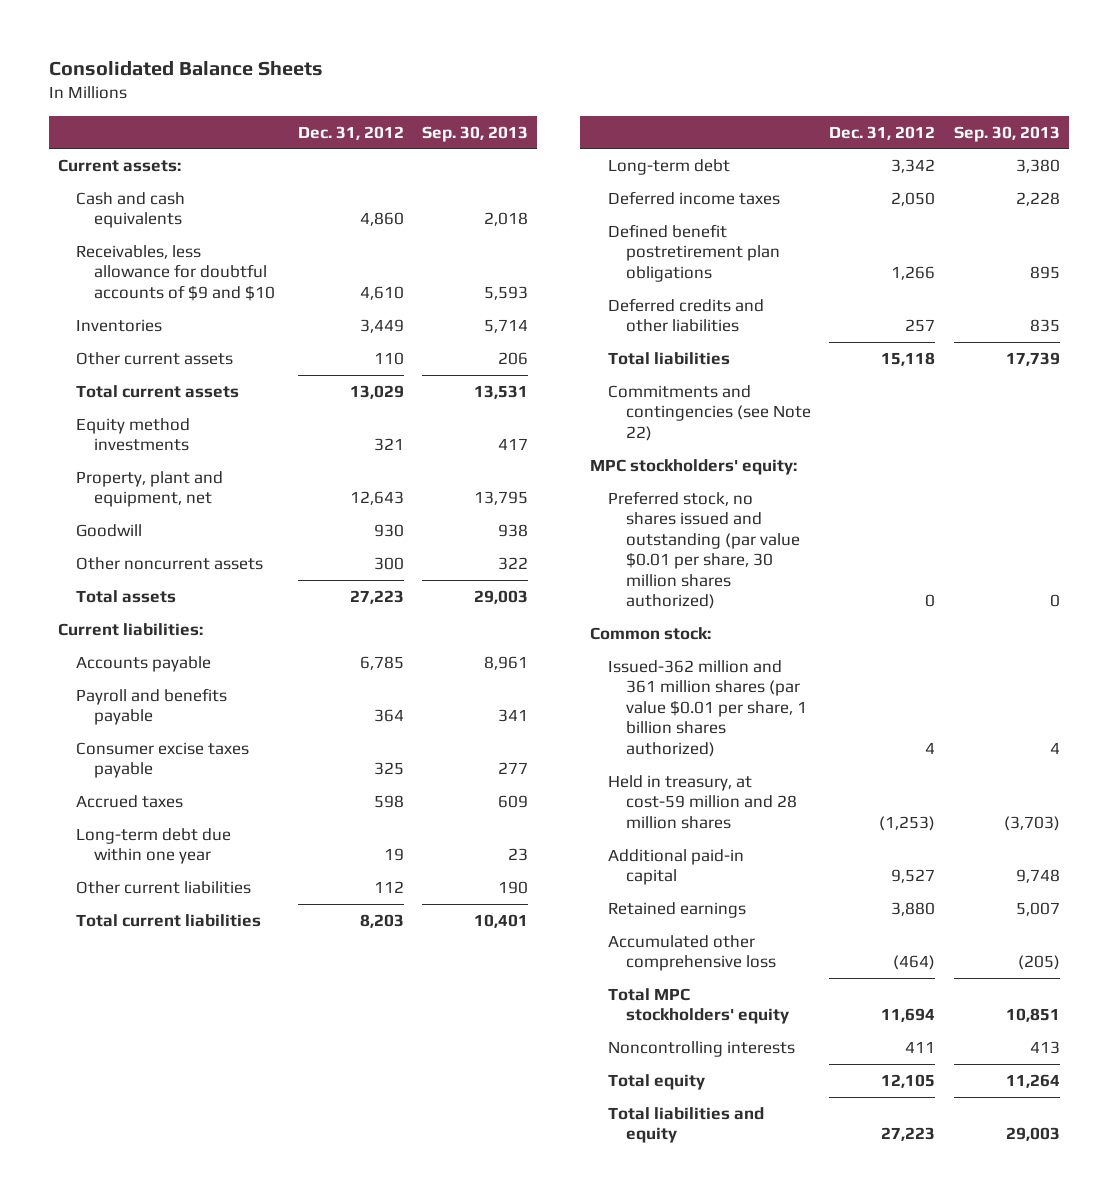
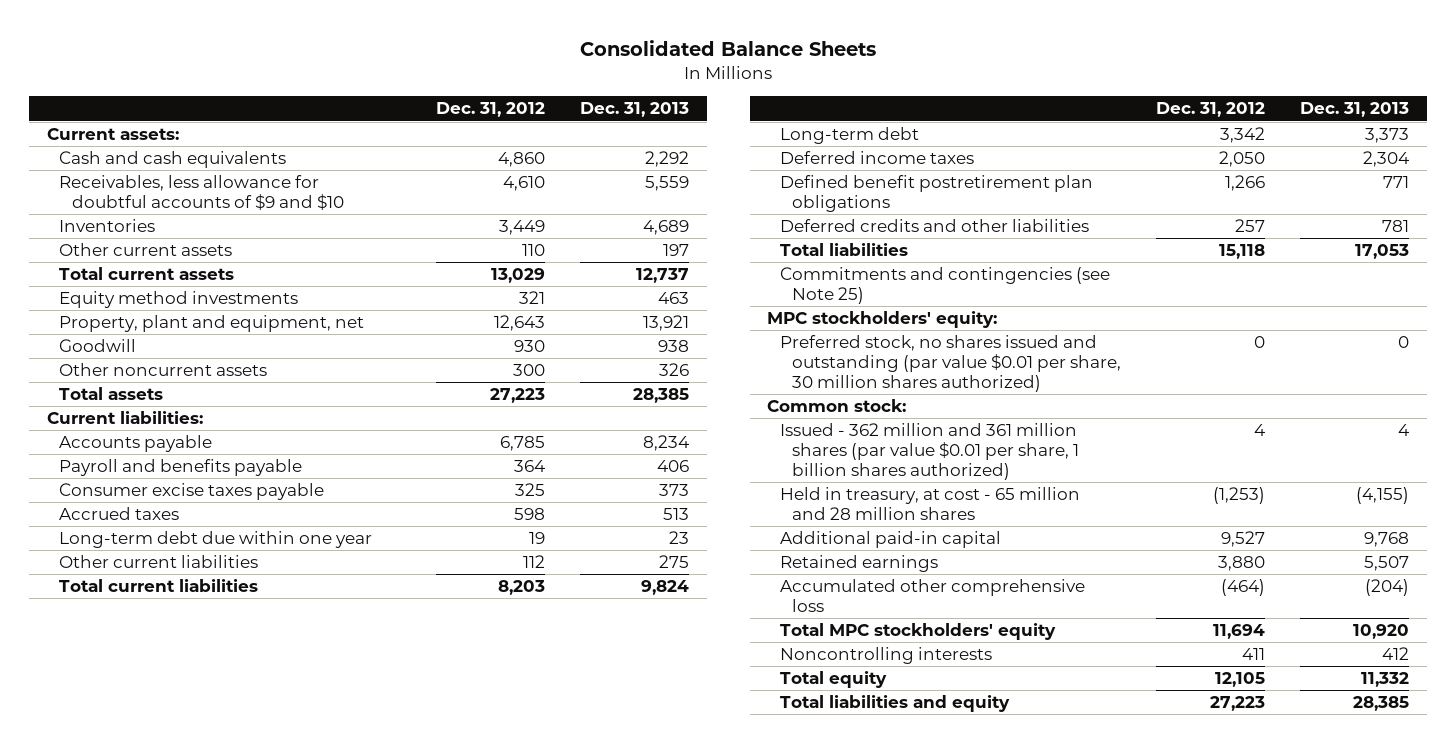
[422,125,529,142] Sep. 30, 2013 -> none
none -> [580,102,690,118] Dec. 31, 2013
[607,384,811,441] Commitments and contingencies (see Note 22) -> [779,267,1110,305] Commitments and contingencies (see Note 25)
[607,659,807,757] Issued-362 million and 361 million shares (par value $0.01 per share, 1 billion shares authorized) -> [779,423,1080,480] Issued - 362 million and 361 million shares (par value $0.01 per share, 1 billion shares authorized)
[607,774,797,829] Held in treasury, at cost-59 million and 28 million shares -> [779,487,1080,521] Held in treasury, at cost - 65 million and 28 million shares

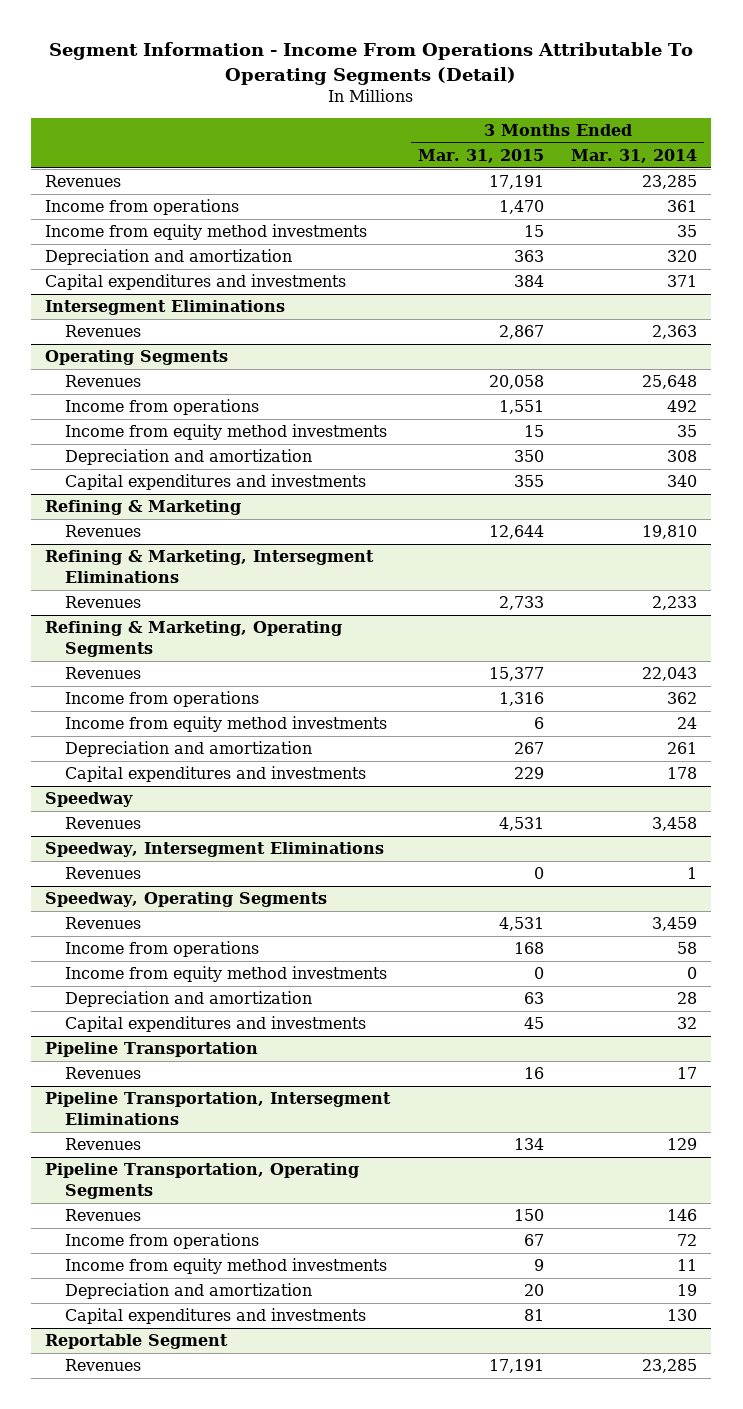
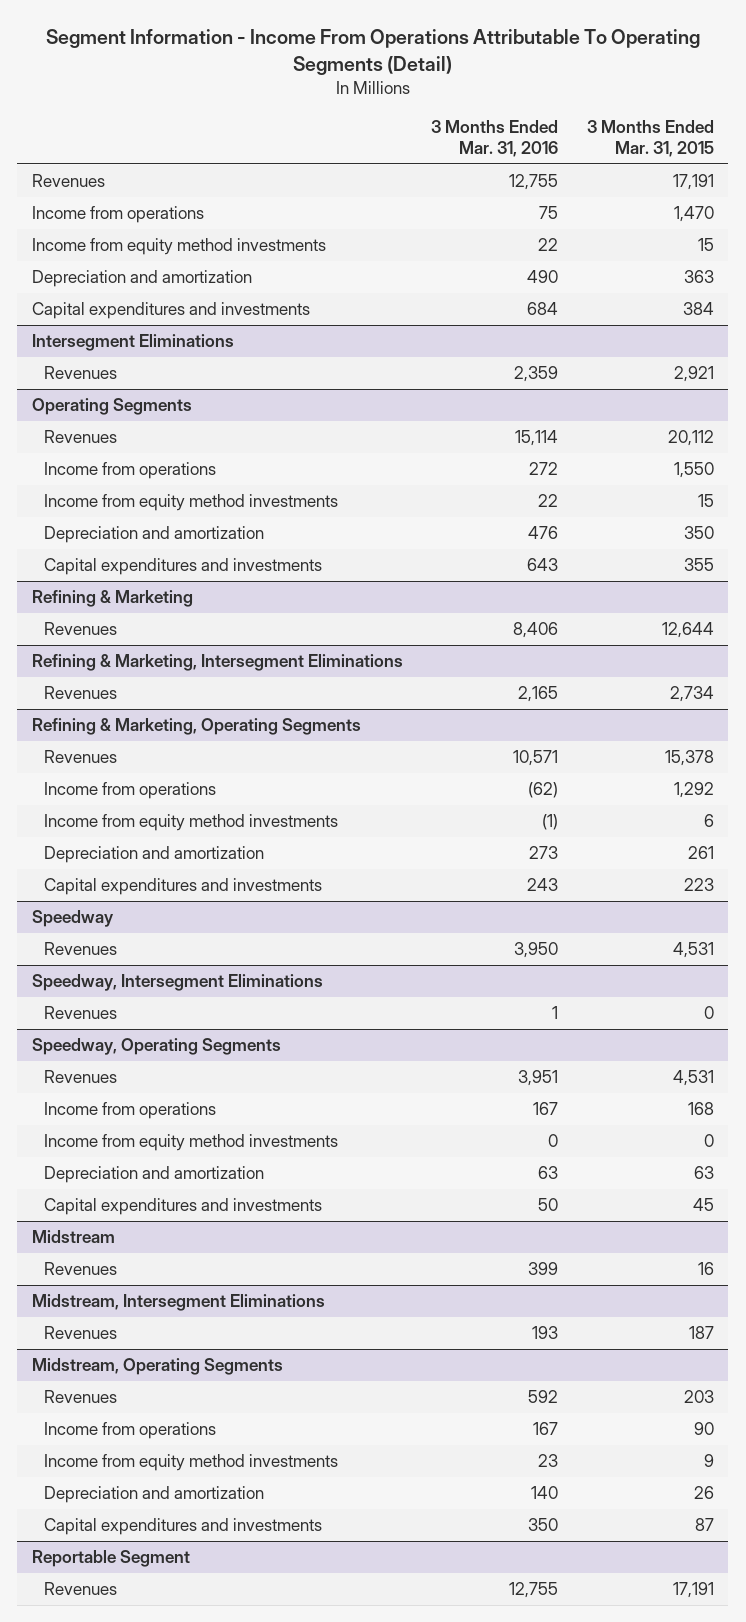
[571,149,698,164] Mar. 31, 2014 -> none
none -> [431,120,559,158] 3 Months Ended Mar. 31, 2016
[498,325,544,340] 2,867 -> [673,366,714,383] 2,921
[488,375,544,390] 20,058 -> [667,430,714,447] 20,112
[498,400,544,415] 1,551 -> [673,462,714,479] 1,550
[498,596,544,611] 2,733 -> [669,686,714,703] 2,734
[488,667,544,682] 15,377 -> [664,750,714,767] 15,378
[498,692,544,707] 1,316 -> [673,782,714,799] 1,292
[513,742,544,755] 267 -> [687,846,714,860] 261
[513,767,544,780] 229 -> [683,878,714,892] 223
[45,1042,259,1058] Pipeline Transportation -> none
none -> [31,1230,115,1244] Midstream
[45,1092,392,1125] Pipeline Transportation, Intersegment Eliminations -> none
[45,1163,360,1199] Pipeline Transportation, Operating Segments -> none
none -> [31,1294,325,1312] Midstream, Intersegment Eliminations
[513,1138,544,1151] 134 -> [688,1326,714,1340] 187
none -> [31,1358,283,1376] Midstream, Operating Segments
[513,1209,544,1222] 150 -> [683,1390,714,1404] 203
[523,1234,544,1247] 67 -> [693,1422,714,1436] 90
[523,1284,544,1297] 20 -> [693,1486,714,1500] 26
[523,1309,544,1322] 81 -> [694,1518,714,1532] 87

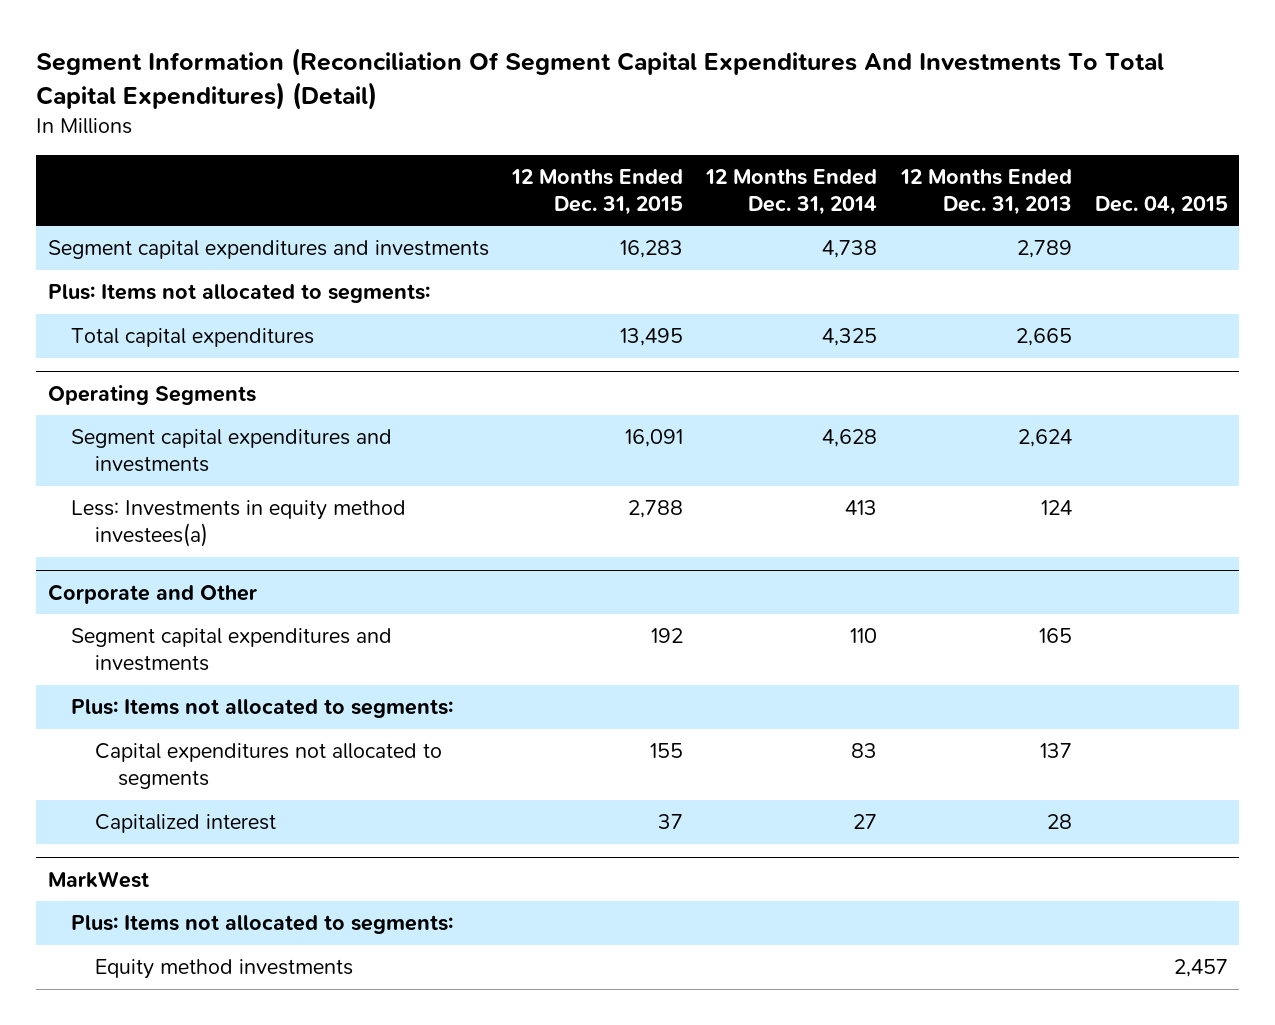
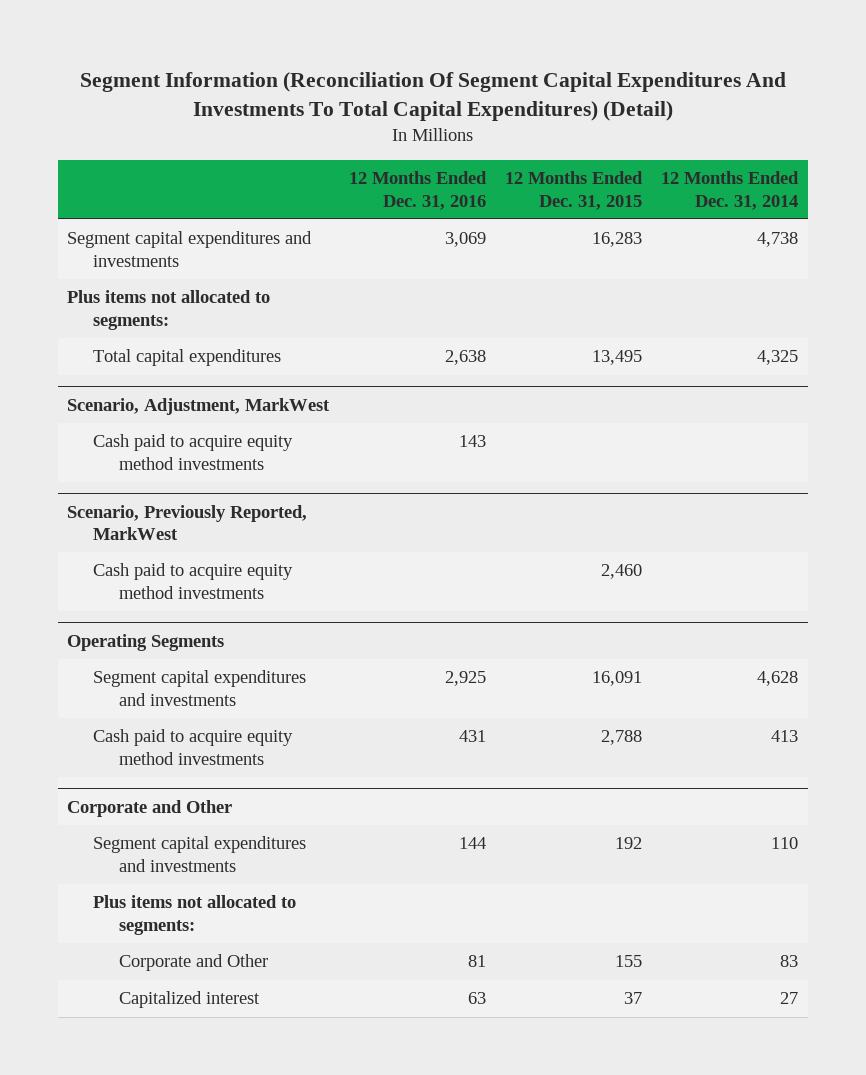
[899,168,1072,215] 12 Months Ended Dec. 31, 2013 -> none
[1094,195,1228,215] Dec. 04, 2015 -> none
none -> [348,171,487,210] 12 Months Ended Dec. 31, 2016
[47,284,430,304] Plus: Items not allocated to segments: -> [67,290,271,330] Plus items not allocated to segments:
none -> [67,397,331,415] Scenario, Adjustment, MarkWest
none -> [93,434,294,470] Cash paid to acquire equity method investments
none -> [67,504,308,541] Scenario, Previously Reported, MarkWest
none -> [93,563,294,599] Cash paid to acquire equity method investments
[71,500,407,548] Less: Investments in equity method investees(a) -> [93,729,294,765] Cash paid to acquire equity method investments
[71,699,454,719] Plus: Items not allocated to segments: -> [93,895,297,935] Plus items not allocated to segments:
[94,743,442,790] Capital expenditures not allocated to segments -> [118,954,268,972] Corporate and Other
[47,870,149,888] MarkWest -> none
[71,915,454,935] Plus: Items not allocated to segments: -> none
[94,959,353,980] Equity method investments -> none

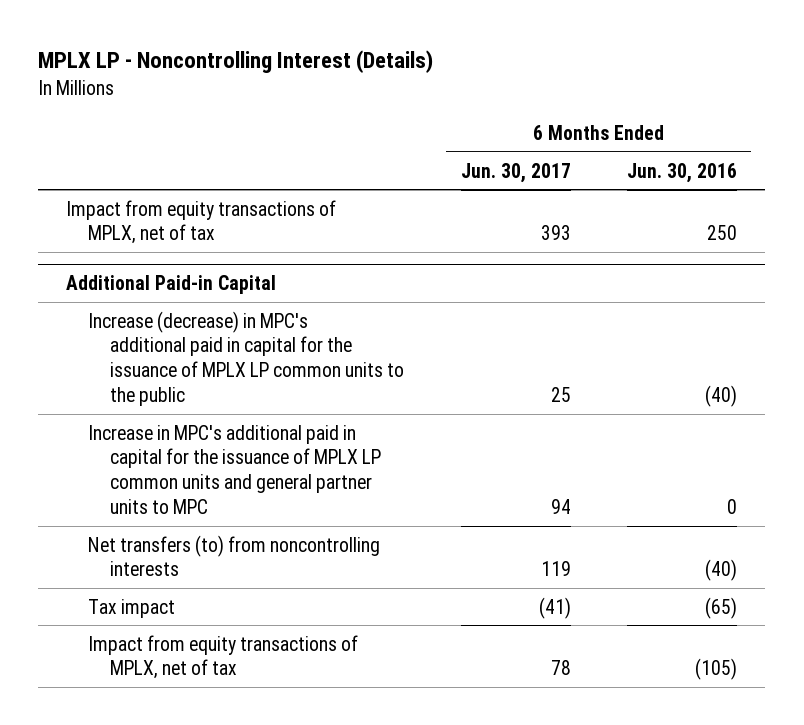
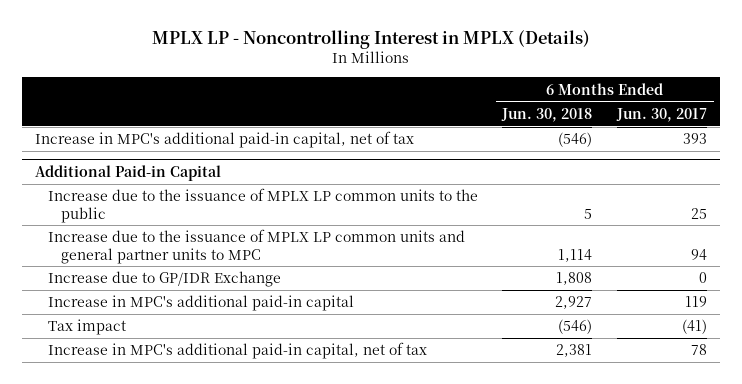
[38,50,434,74] MPLX LP - Noncontrolling Interest (Details) -> [151,30,590,50] MPLX LP - Noncontrolling Interest in MPLX (Details)
[627,162,738,183] Jun. 30, 2016 -> none
none -> [501,107,593,122] Jun. 30, 2018
[66,199,337,245] Impact from equity transactions of MPLX, net of tax -> [34,131,414,149] Increase in MPC's additional paid-in capital, net of tax
[88,310,404,407] Increase (decrease) in MPC's additional paid in capital for the issuance of MPLX LP common units to the public -> [47,188,478,223] Increase due to the issuance of MPLX LP common units to the public
[88,424,381,515] Increase in MPC's additional paid in capital for the issuance of MPLX LP common units and general partner units to MPC -> [47,229,465,264] Increase due to the issuance of MPLX LP common units and general partner units to MPC
none -> [47,271,281,288] Increase due to GP/IDR Exchange
[88,534,381,577] Net transfers (to) from noncontrolling interests -> [47,295,354,312] Increase in MPC's additional paid-in capital
[88,634,359,680] Impact from equity transactions of MPLX, net of tax -> [47,342,427,360] Increase in MPC's additional paid-in capital, net of tax

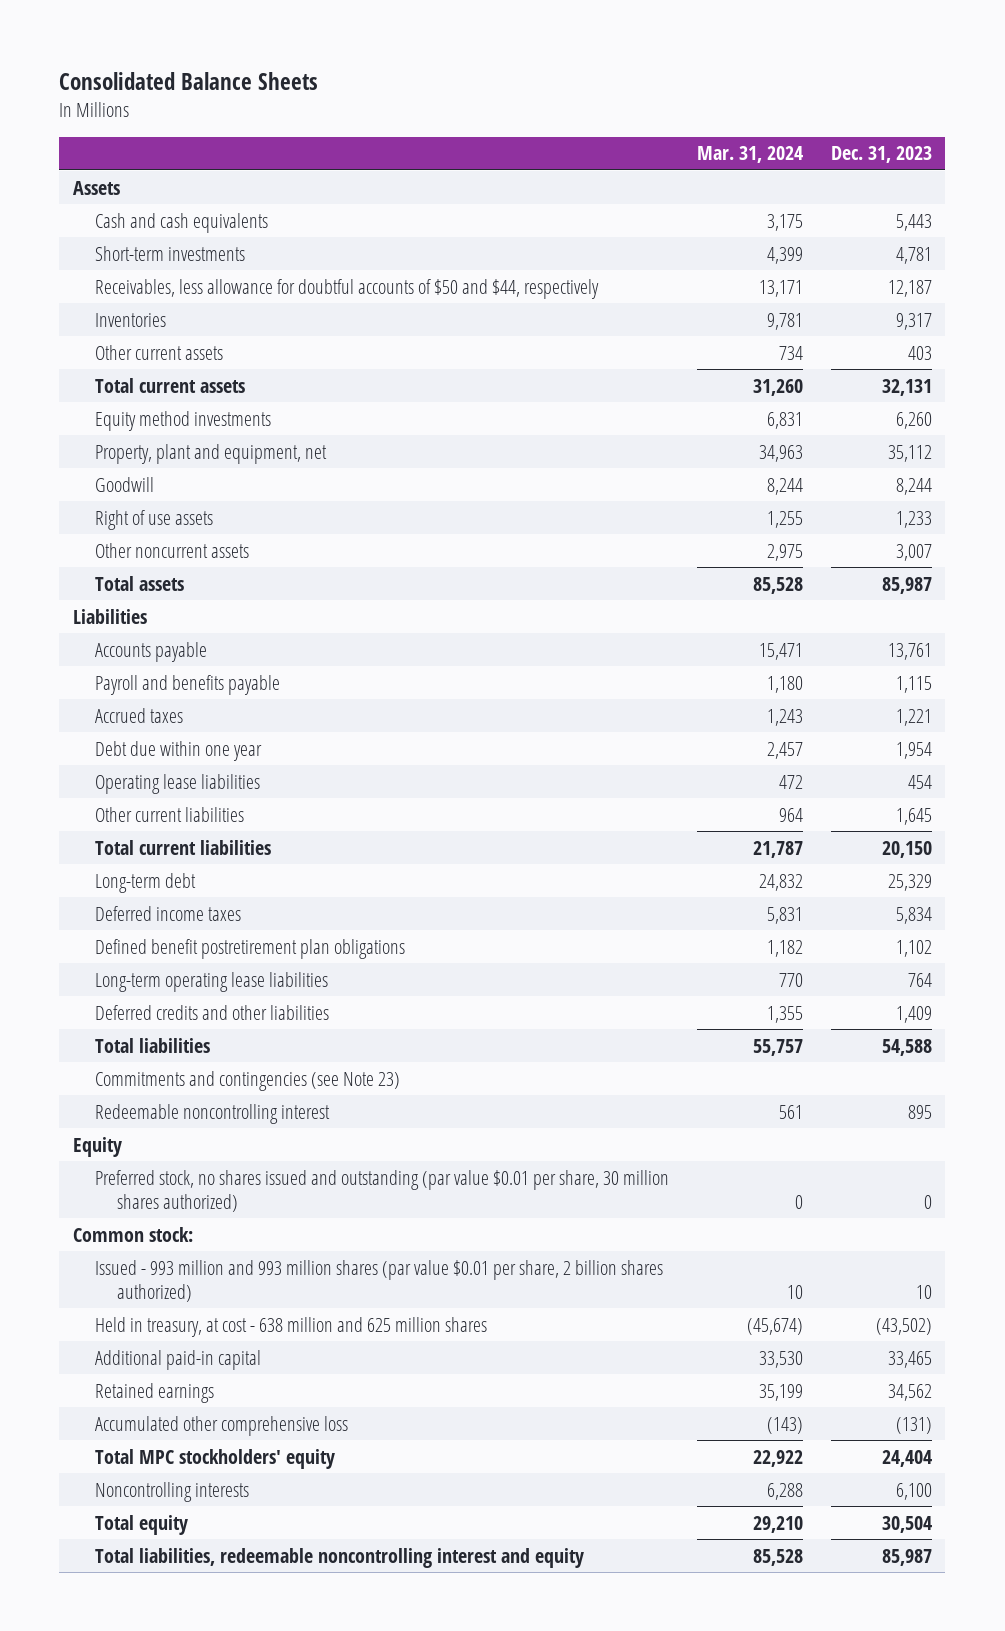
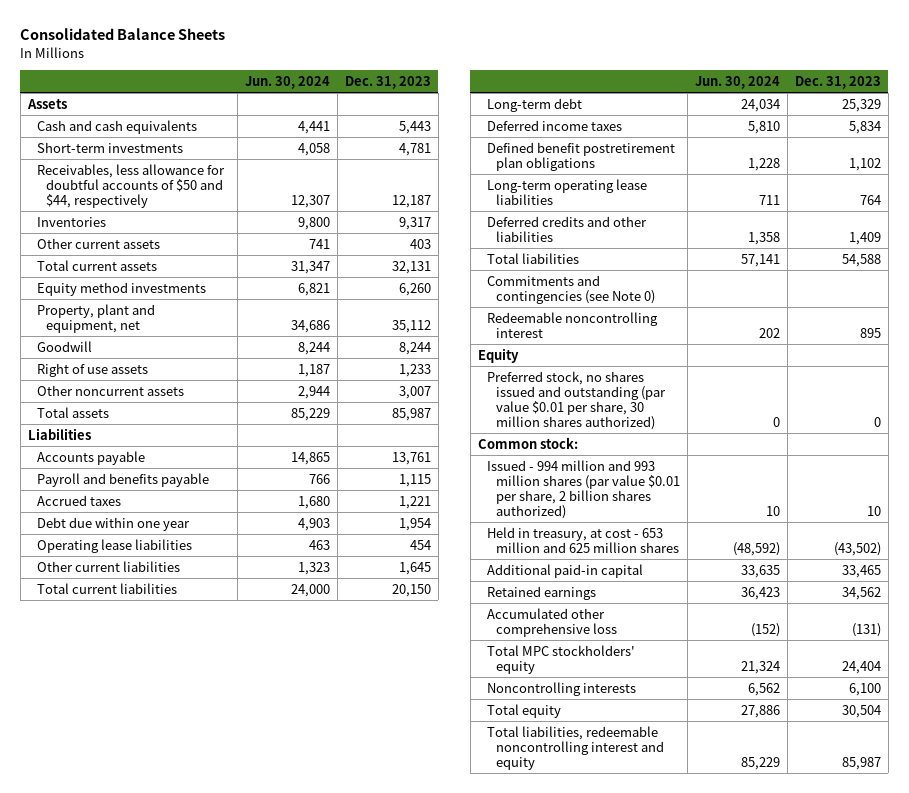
[696,146,803,164] Mar. 31, 2024 -> none
none -> [245,75,331,89] Jun. 30, 2024
[95,1070,401,1091] Commitments and contingencies (see Note 23) -> [486,274,656,304] Commitments and contingencies (see Note 0)
[95,1259,664,1303] Issued - 993 million and 993 million shares (par value $0.01 per share, 2 billion shares authorized) -> [486,459,681,519] Issued - 994 million and 993 million shares (par value $0.01 per share, 2 billion shares authorized)
[95,1316,488,1337] Held in treasury, at cost - 638 million and 625 million shares -> [486,526,680,553] Held in treasury, at cost - 653 million and 625 million shares

